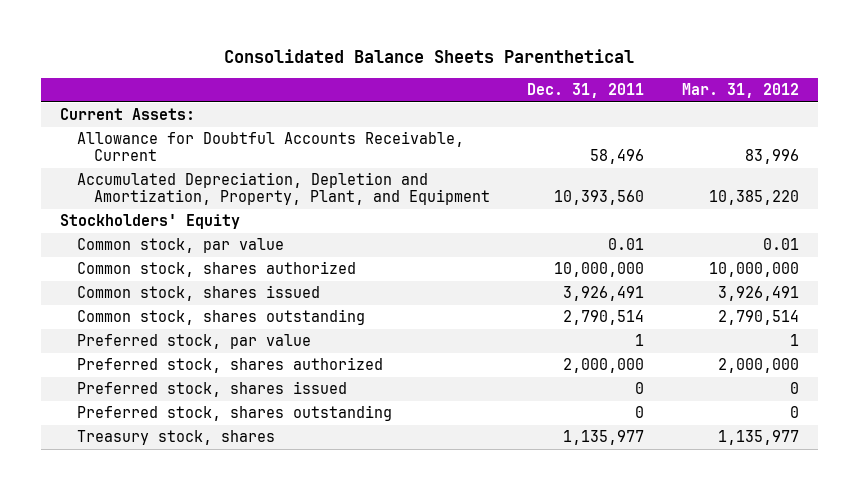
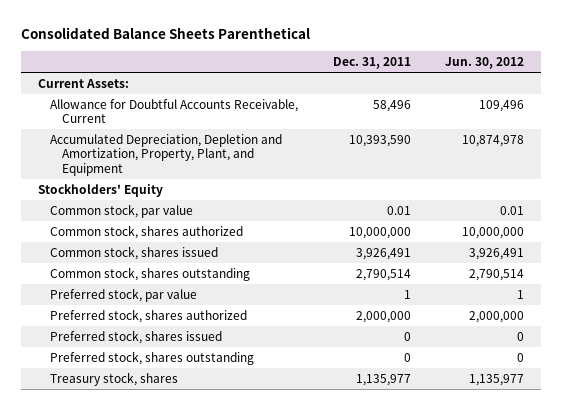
[682,83,800,99] Mar. 31, 2012 -> none
none -> [444,56,524,69] Jun. 30, 2012
[554,190,645,206] 10,393,560 -> [348,134,411,147] 10,393,590

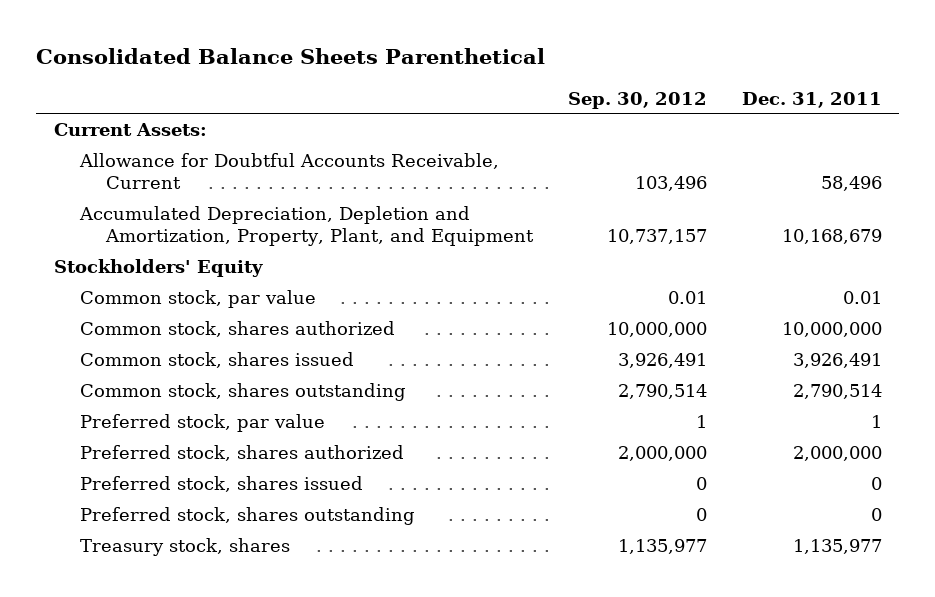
[444,56,524,69] Jun. 30, 2012 -> none
none -> [567,91,707,109] Sep. 30, 2012
[348,134,411,147] 10,393,590 -> [781,229,882,245] 10,168,679

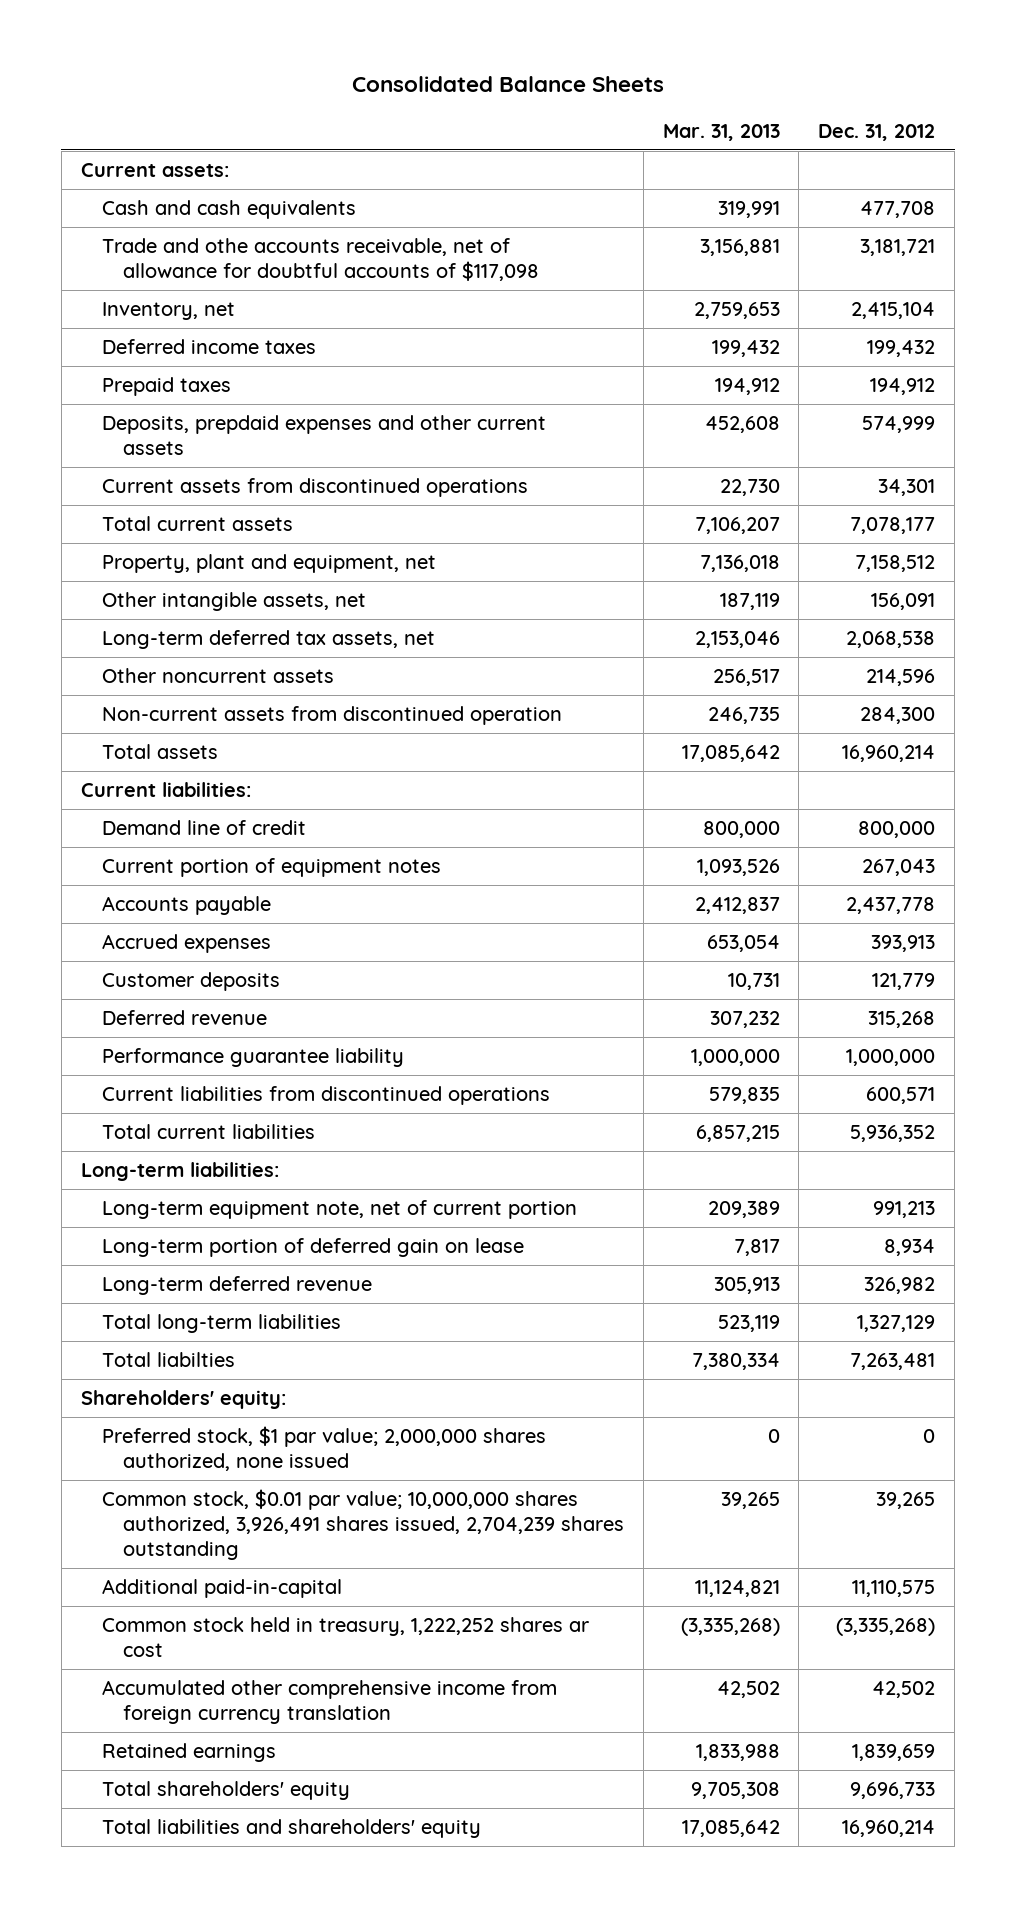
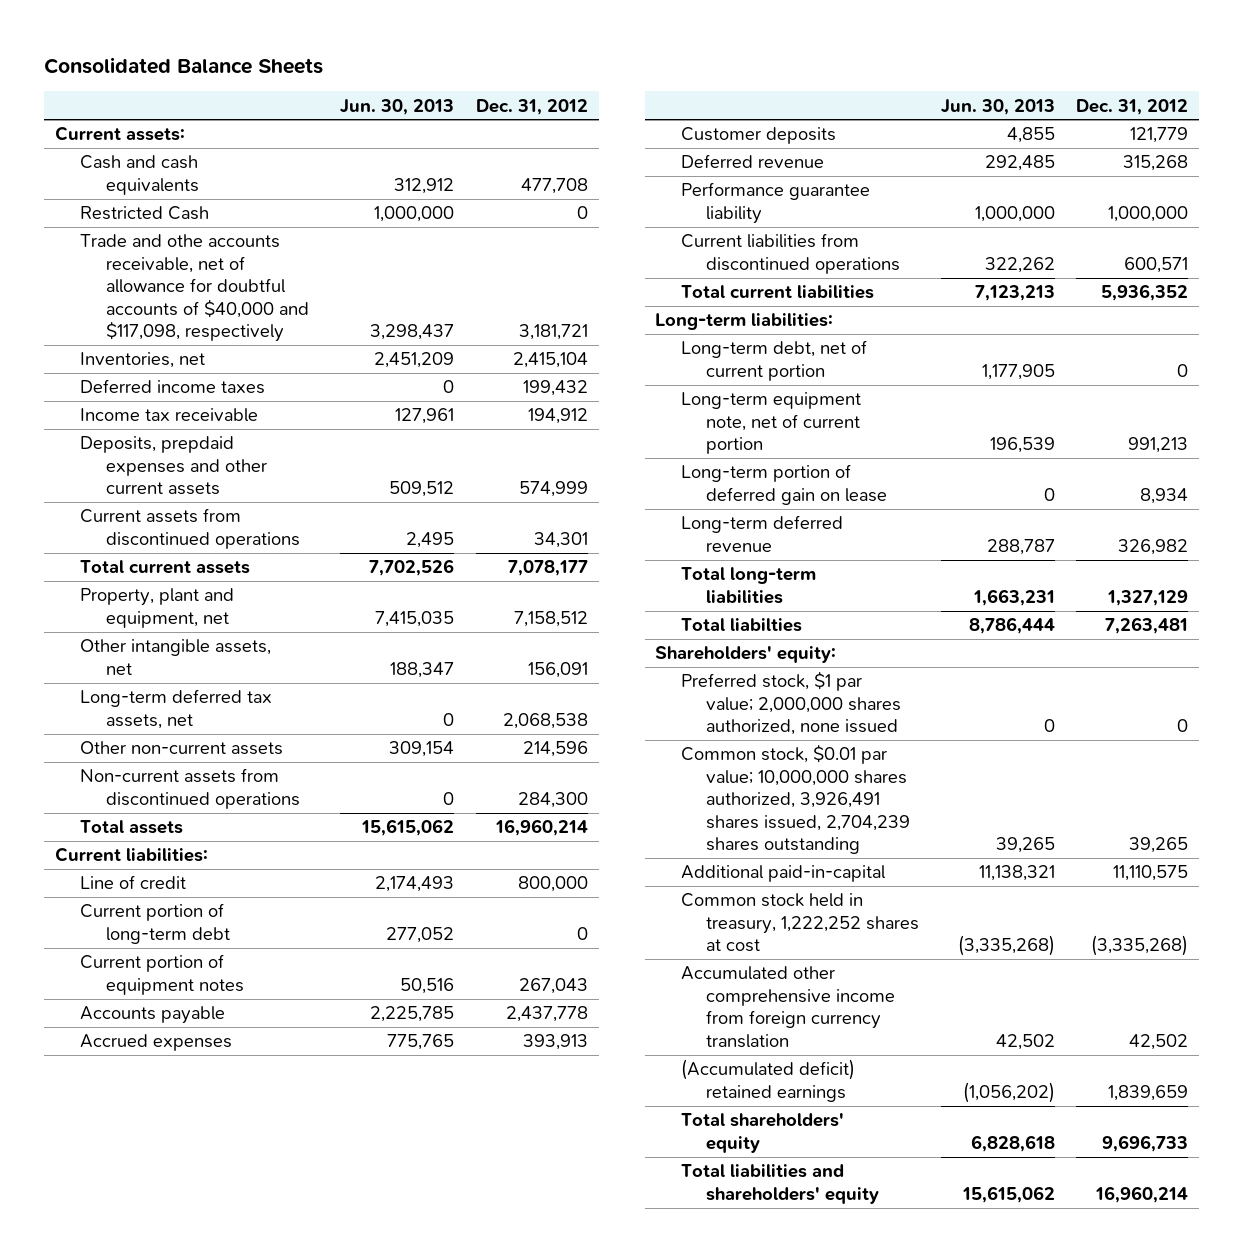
[662,123,780,141] Mar. 31, 2013 -> none
none -> [340,98,455,115] Jun. 30, 2013
none -> [80,206,210,221] Restricted Cash
[101,237,539,282] Trade and othe accounts receivable, net of allowance for doubtful accounts of $117,098 -> [80,234,309,343] Trade and othe accounts receivable, net of allowance for doubtful accounts of $40,000 and $117,098, respectively
[101,301,235,320] Inventory, net -> [80,352,206,369] Inventories, net
[101,376,231,396] Prepaid taxes -> [80,408,259,423] Income tax receivable
[101,667,334,683] Other noncurrent assets -> [80,741,284,756] Other non-current assets
[101,705,562,725] Non-current assets from discontinued operation -> [80,768,300,809] Non-current assets from discontinued operations
[101,819,306,835] Demand line of credit -> [80,875,187,890] Line of credit
none -> [80,903,230,944] Current portion of long-term debt
none -> [680,340,867,381] Long-term debt, net of current portion
[101,1616,589,1658] Common stock held in treasury, 1,222,252 shares ar cost -> [680,893,920,953] Common stock held in treasury, 1,222,252 shares at cost
[101,1742,276,1762] Retained earnings -> [680,1059,855,1102] (Accumulated deficit) retained earnings

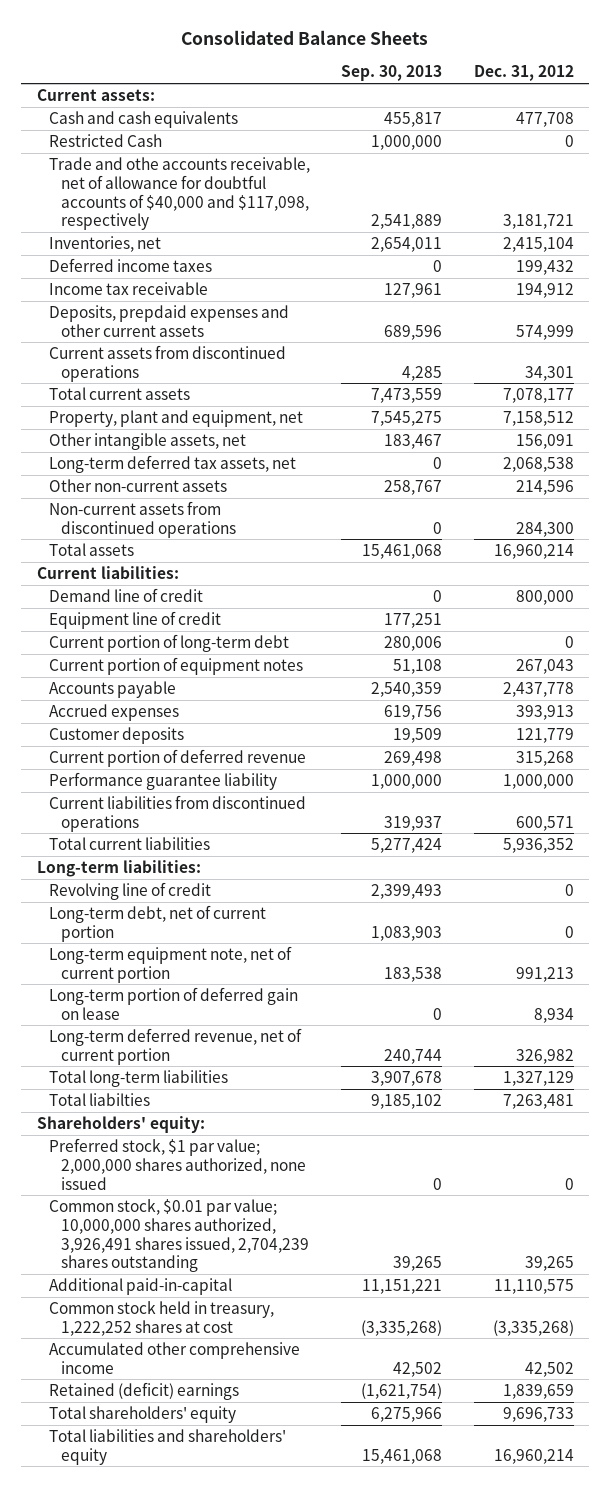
[340,98,455,115] Jun. 30, 2013 -> none
none -> [341,65,443,82] Sep. 30, 2013
[80,875,187,890] Line of credit -> [49,587,204,602] Demand line of credit
none -> [49,610,222,629] Equipment line of credit
[680,154,824,169] Deferred revenue -> [49,748,307,767] Current portion of deferred revenue
none -> [49,881,212,900] Revolving line of credit
[680,515,843,552] Long-term deferred revenue -> [49,1027,303,1065] Long-term deferred revenue, net of current portion
[680,966,896,1048] Accumulated other comprehensive income from foreign currency translation -> [49,1341,301,1374] Accumulated other comprehensive income
[680,1059,855,1102] (Accumulated deficit) retained earnings -> [49,1381,240,1400] Retained (deficit) earnings

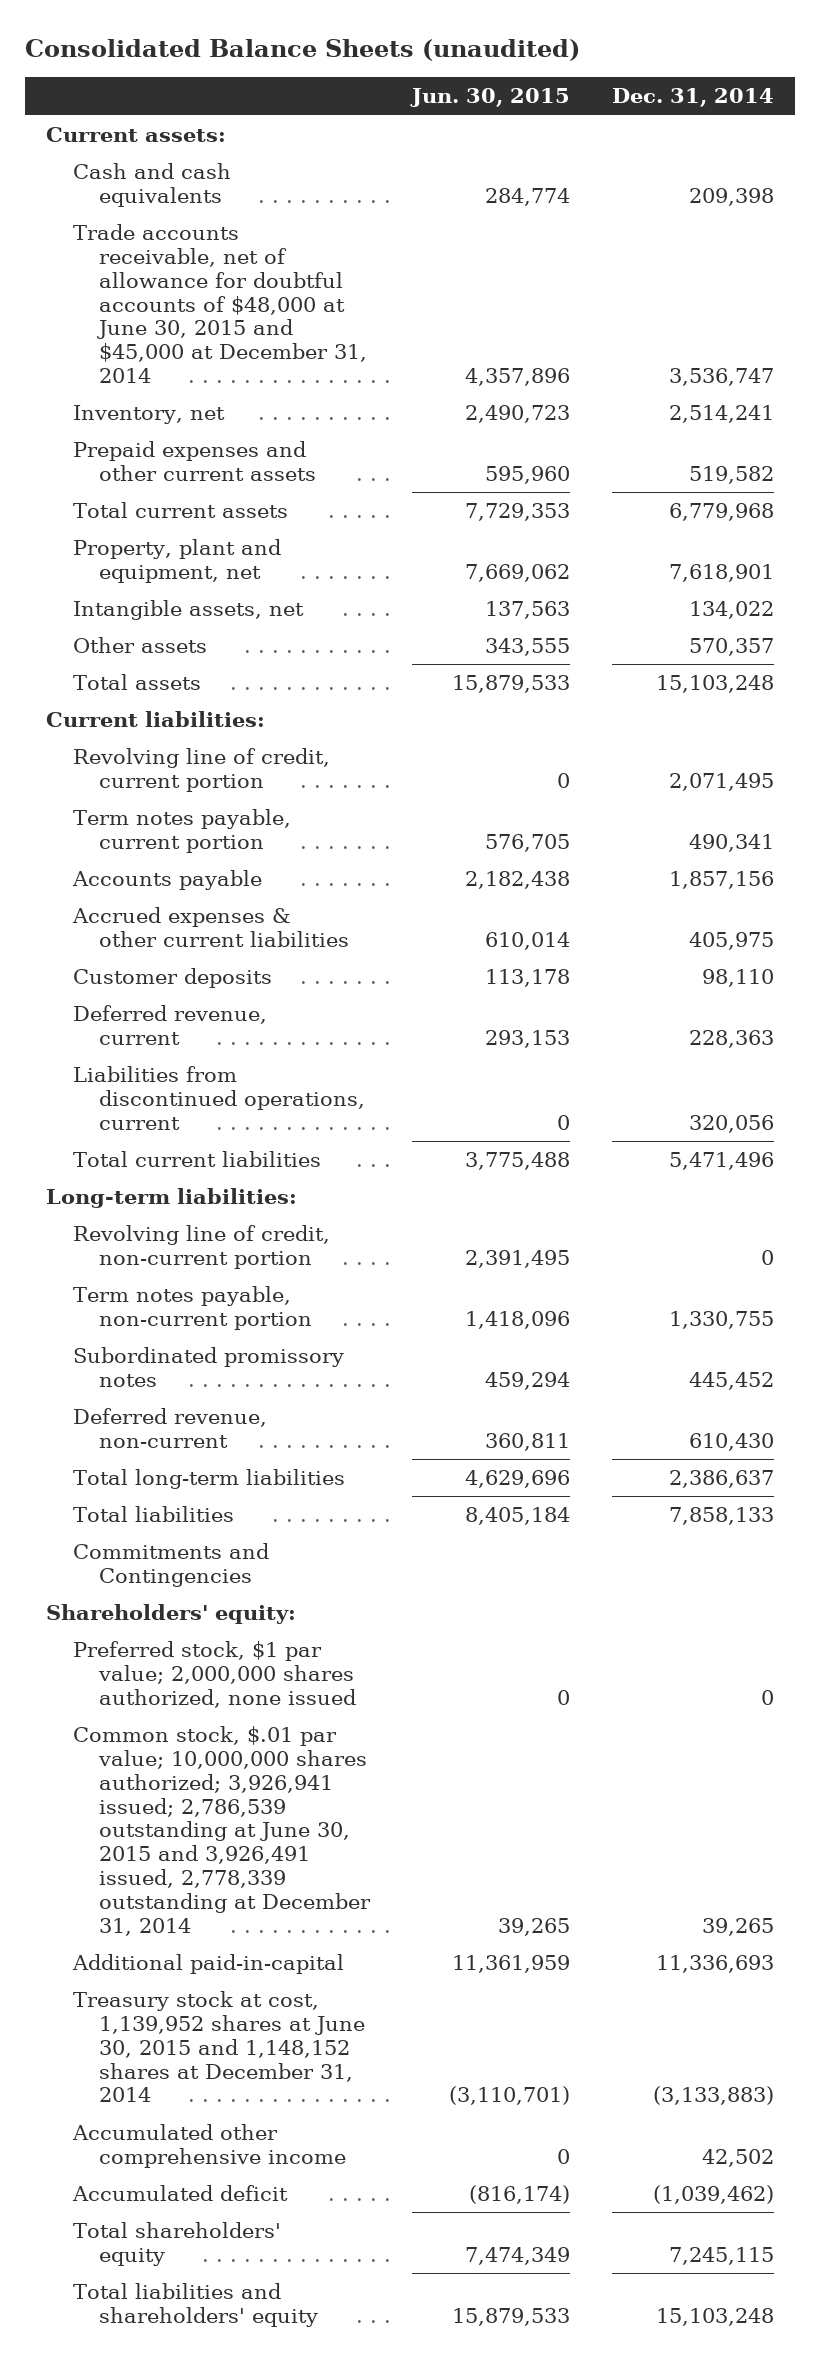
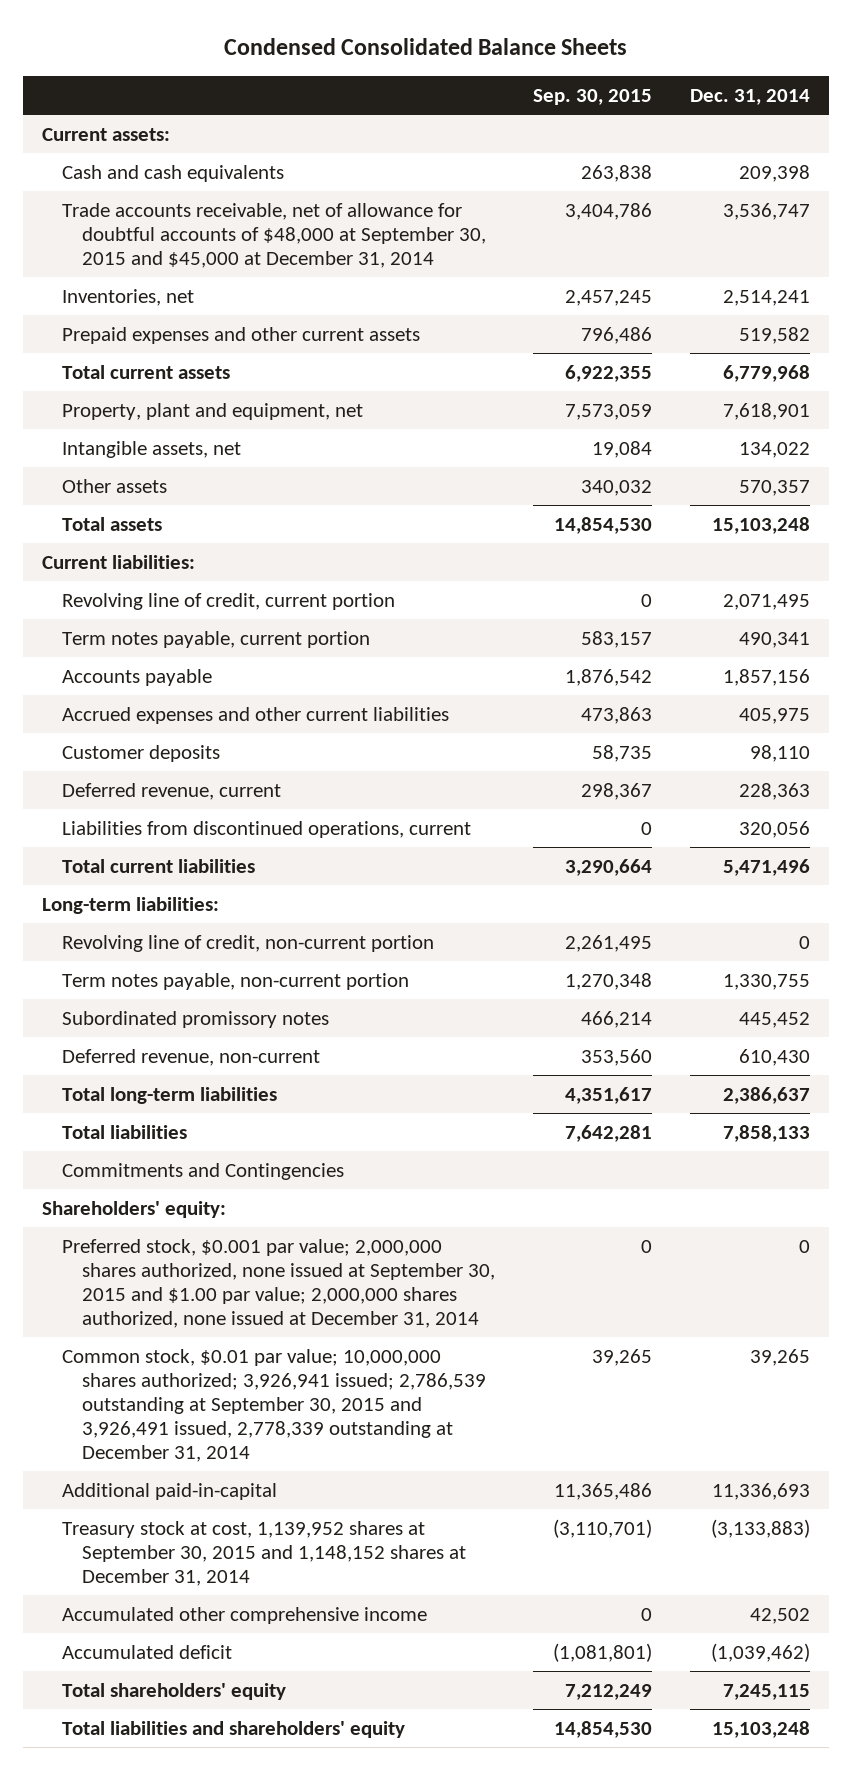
[25,38,581,61] Consolidated Balance Sheets (unaudited) -> [224,38,628,56] Condensed Consolidated Balance Sheets
[410,88,571,108] Jun. 30, 2015 -> none
none -> [532,88,652,105] Sep. 30, 2015
[72,224,368,383] Trade accounts receivable, net of allowance for doubtful accounts of $48,000 at June 30, 2015 and $45,000 at December 31, 2014 -> [62,202,486,268] Trade accounts receivable, net of allowance for doubtful accounts of $48,000 at September 30, 2015 and $45,000 at December 31, 2014
[72,405,225,425] Inventory, net -> [62,288,195,306] Inventories, net
[71,907,350,947] Accrued expenses & other current liabilities -> [62,706,450,724] Accrued expenses and other current liabilities
[72,1641,357,1708] Preferred stock, $1 par value; 2,000,000 shares authorized, none issued -> [62,1238,495,1328] Preferred stock, $0.001 par value; 2,000,000 shares authorized, none issued at September 30, 2015 and $1.00 par value; 2,000,000 shares authorized, none issued at December 31, 2014
[72,1726,372,1936] Common stock, $.01 par value; 10,000,000 shares authorized; 3,926,941 issued; 2,786,539 outstanding at June 30, 2015 and 3,926,491 issued, 2,778,339 outstanding at December 31, 2014 -> [62,1348,486,1462] Common stock, $0.01 par value; 10,000,000 shares authorized; 3,926,941 issued; 2,786,539 outstanding at September 30, 2015 and 3,926,491 issued, 2,778,339 outstanding at December 31, 2014
[72,1991,366,2103] Treasury stock at cost, 1,139,952 shares at June 30, 2015 and 1,148,152 shares at December 31, 2014 -> [62,1520,466,1586] Treasury stock at cost, 1,139,952 shares at September 30, 2015 and 1,148,152 shares at December 31, 2014

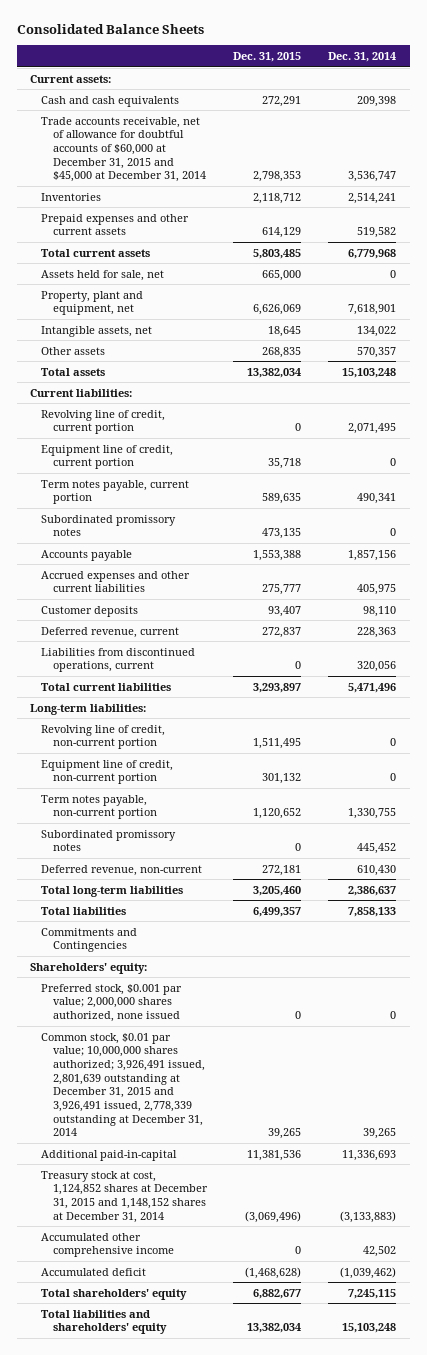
[224,38,628,56] Condensed Consolidated Balance Sheets -> [16,24,204,35] Consolidated Balance Sheets
[532,88,652,105] Sep. 30, 2015 -> none
none -> [233,52,302,63] Dec. 31, 2015
[62,202,486,268] Trade accounts receivable, net of allowance for doubtful accounts of $48,000 at September 30, 2015 and $45,000 at December 31, 2014 -> [41,116,206,183] Trade accounts receivable, net of allowance for doubtful accounts of $60,000 at December 31, 2015 and $45,000 at December 31, 2014
[62,288,195,306] Inventories, net -> [41,192,102,201] Inventories
none -> [41,269,165,281] Assets held for sale, net
none -> [41,444,174,470] Equipment line of credit, current portion
none -> [41,514,177,537] Subordinated promissory notes
none -> [41,759,174,785] Equipment line of credit, non-current portion
[62,1238,495,1328] Preferred stock, $0.001 par value; 2,000,000 shares authorized, none issued at September 30, 2015 and $1.00 par value; 2,000,000 shares authorized, none issued at December 31, 2014 -> [41,983,183,1022] Preferred stock, $0.001 par value; 2,000,000 shares authorized, none issued
[62,1348,486,1462] Common stock, $0.01 par value; 10,000,000 shares authorized; 3,926,941 issued; 2,786,539 outstanding at September 30, 2015 and 3,926,491 issued, 2,778,339 outstanding at December 31, 2014 -> [41,1032,205,1137] Common stock, $0.01 par value; 10,000,000 shares authorized; 3,926,491 issued, 2,801,639 outstanding at December 31, 2015 and 3,926,491 issued, 2,778,339 outstanding at December 31, 2014
[62,1520,466,1586] Treasury stock at cost, 1,139,952 shares at September 30, 2015 and 1,148,152 shares at December 31, 2014 -> [41,1170,208,1223] Treasury stock at cost, 1,124,852 shares at December 31, 2015 and 1,148,152 shares at December 31, 2014

